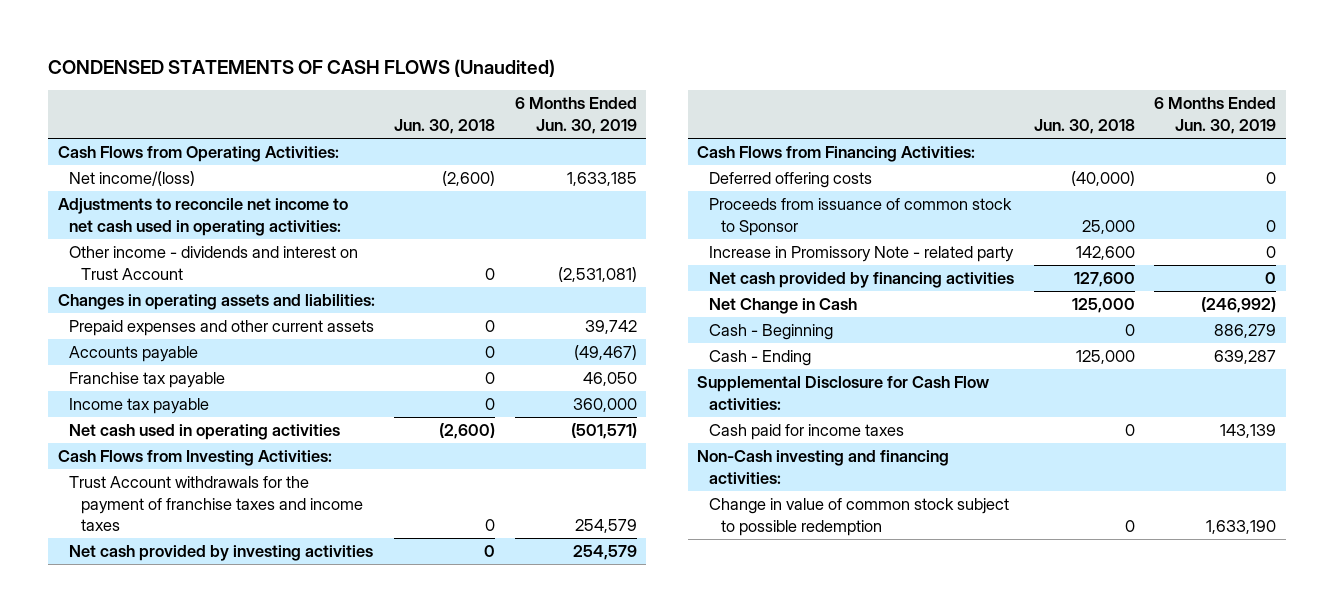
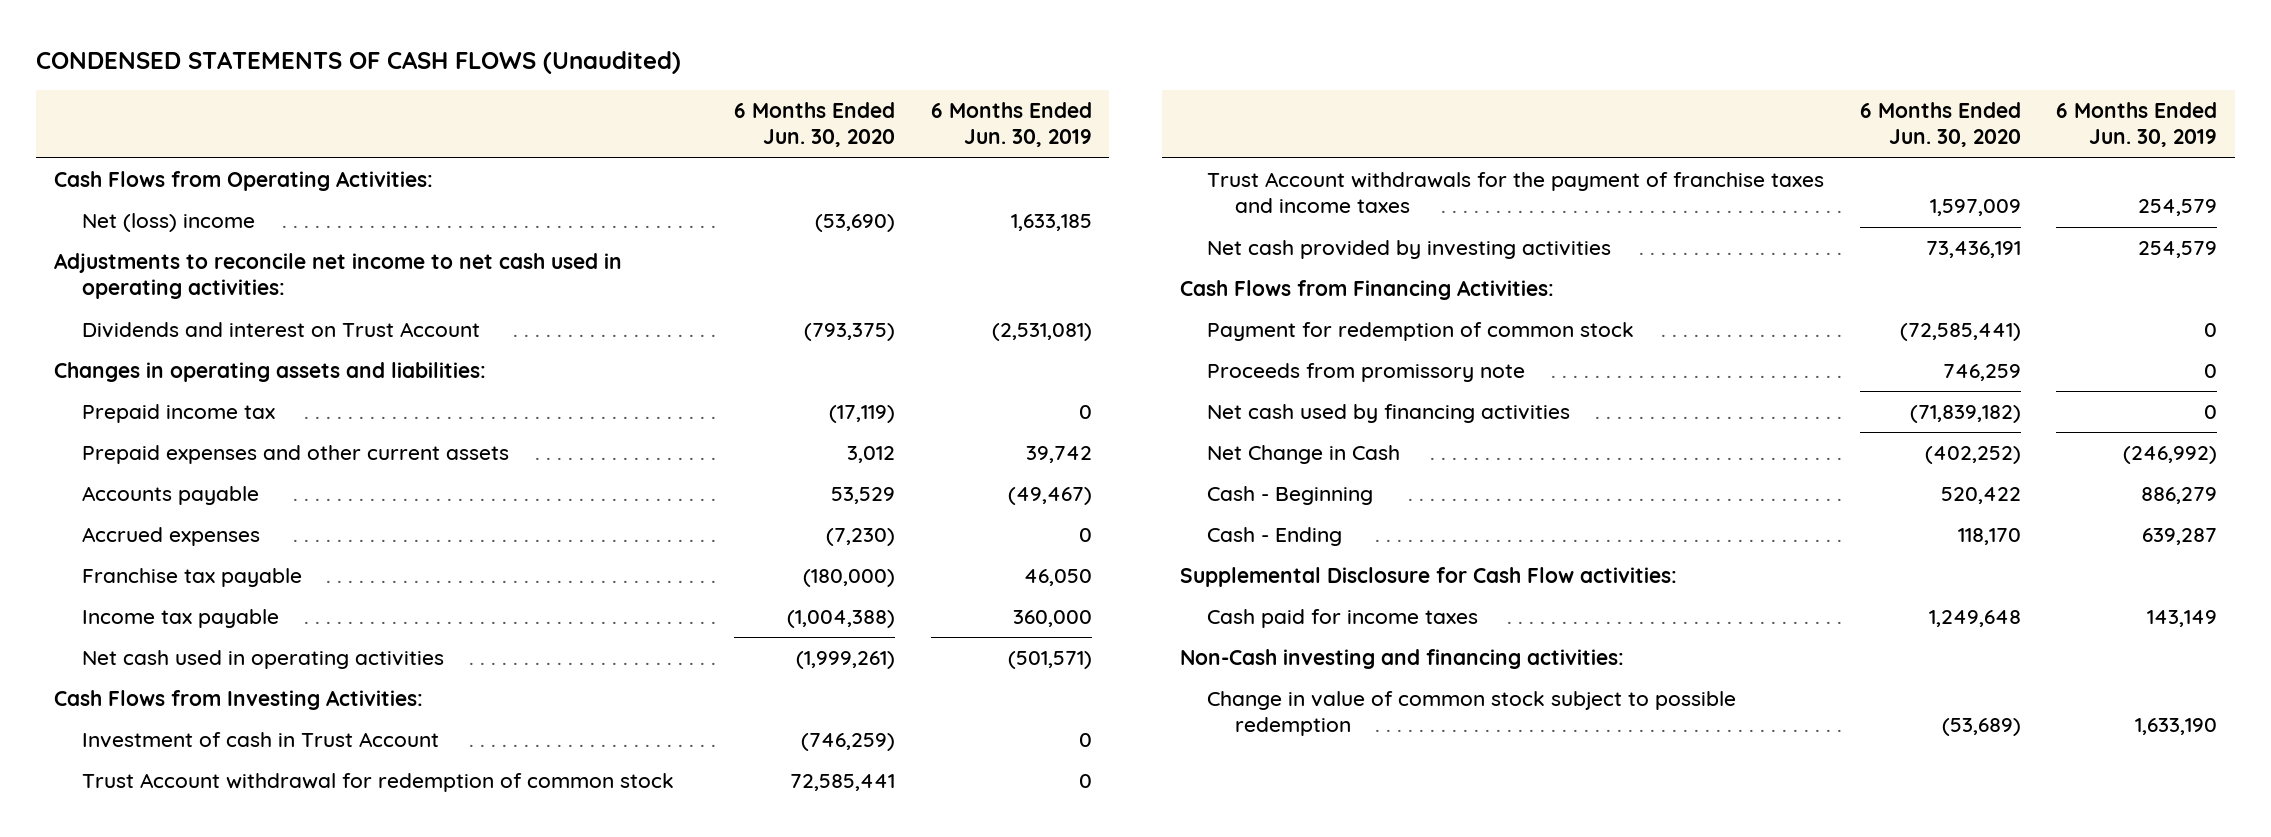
[394,118,496,134] Jun. 30, 2018 -> none
none -> [734,102,896,148] 6 Months Ended Jun. 30, 2020
[69,171,196,187] Net income/(loss) -> [81,213,255,233] Net (loss) income
[69,246,359,280] Other income - dividends and interest on Trust Account -> [81,322,480,339] Dividends and interest on Trust Account
none -> [81,404,275,424] Prepaid income tax
none -> [81,527,260,547] Accrued expenses
none -> [81,732,439,749] Investment of cash in Trust Account
none -> [81,773,674,793] Trust Account withdrawal for redemption of common stock
[709,172,873,189] Deferred offering costs -> none
[709,198,1013,236] Proceeds from issuance of common stock to Sponsor -> none
[709,246,1015,263] Increase in Promissory Note - related party -> none
none -> [1207,322,1635,342] Payment for redemption of common stock
none -> [1207,363,1526,383] Proceeds from promissory note
[709,272,1015,289] Net cash provided by financing activities -> [1207,404,1571,424] Net cash used by financing activities
[1220,424,1277,439] 143,139 -> [2147,610,2218,628] 143,149

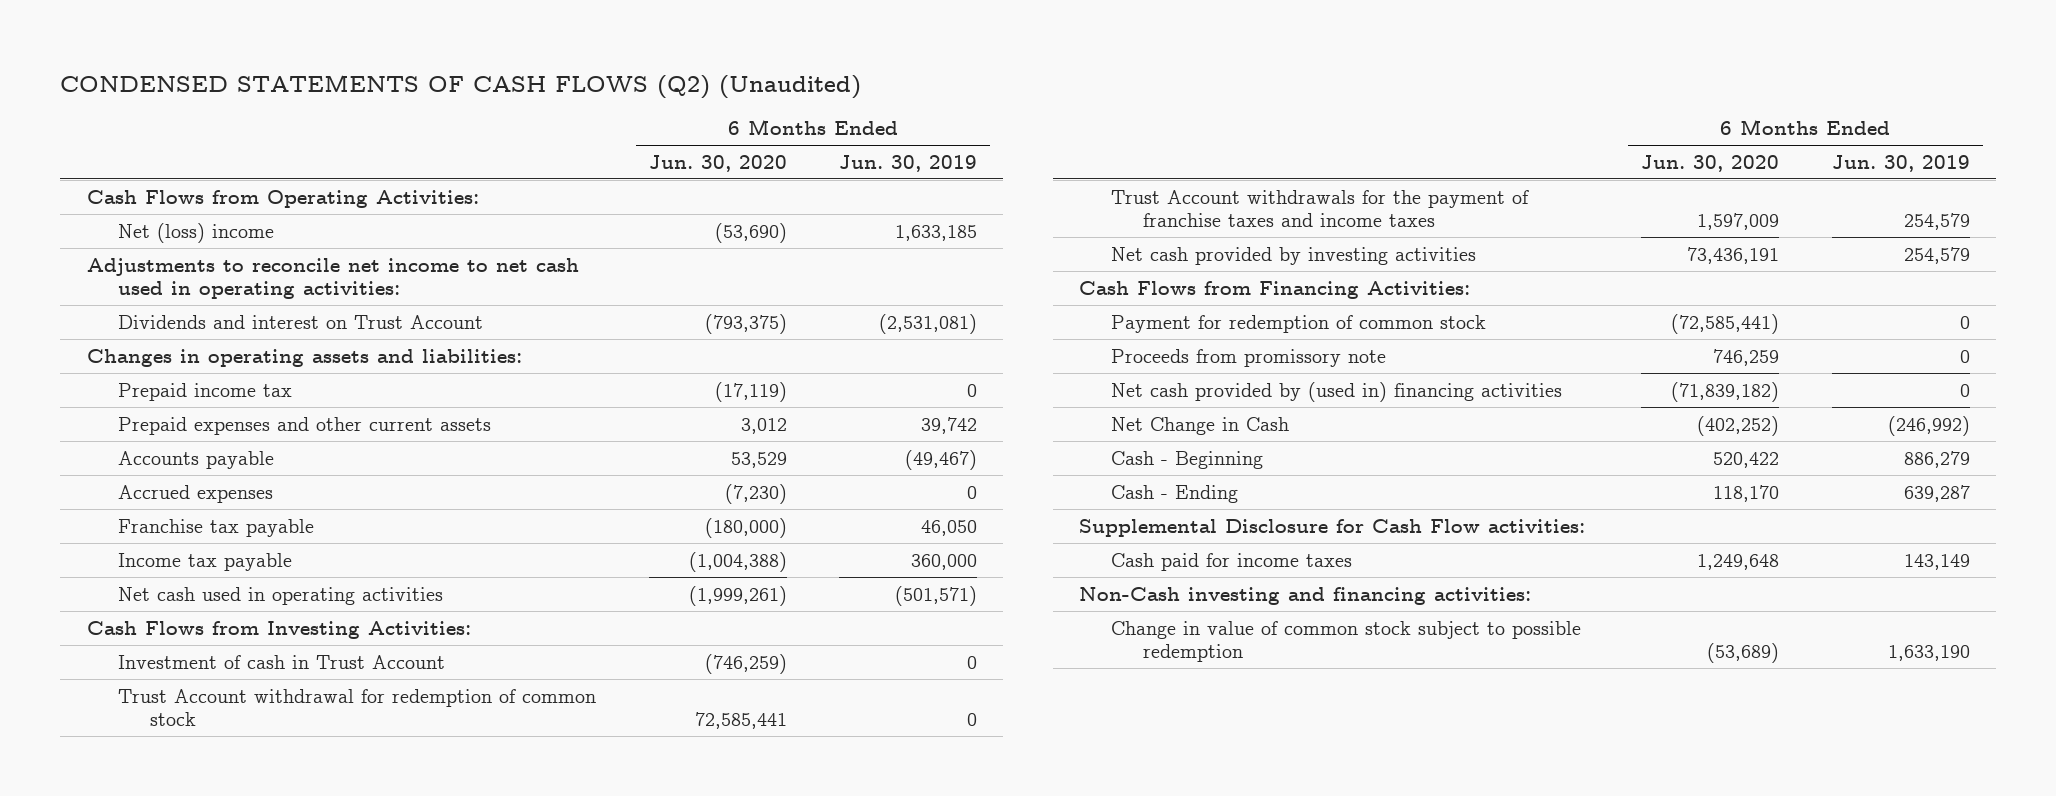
[36,50,682,74] CONDENSED STATEMENTS OF CASH FLOWS (Unaudited) -> [60,74,862,99] CONDENSED STATEMENTS OF CASH FLOWS (Q2) (Unaudited)
[1207,404,1571,424] Net cash used by financing activities -> [1111,381,1563,402] Net cash provided by (used in) financing activities

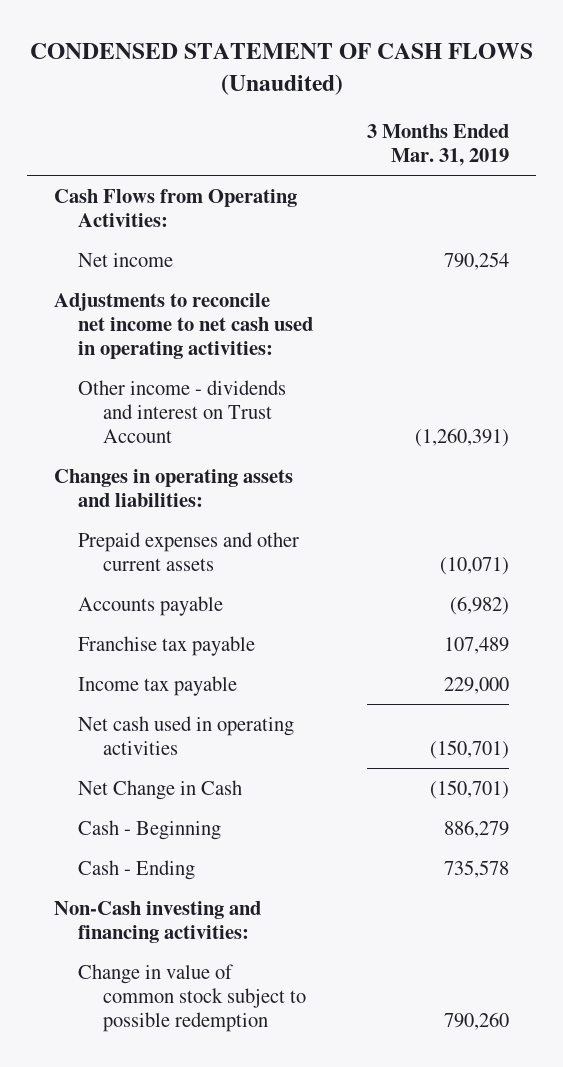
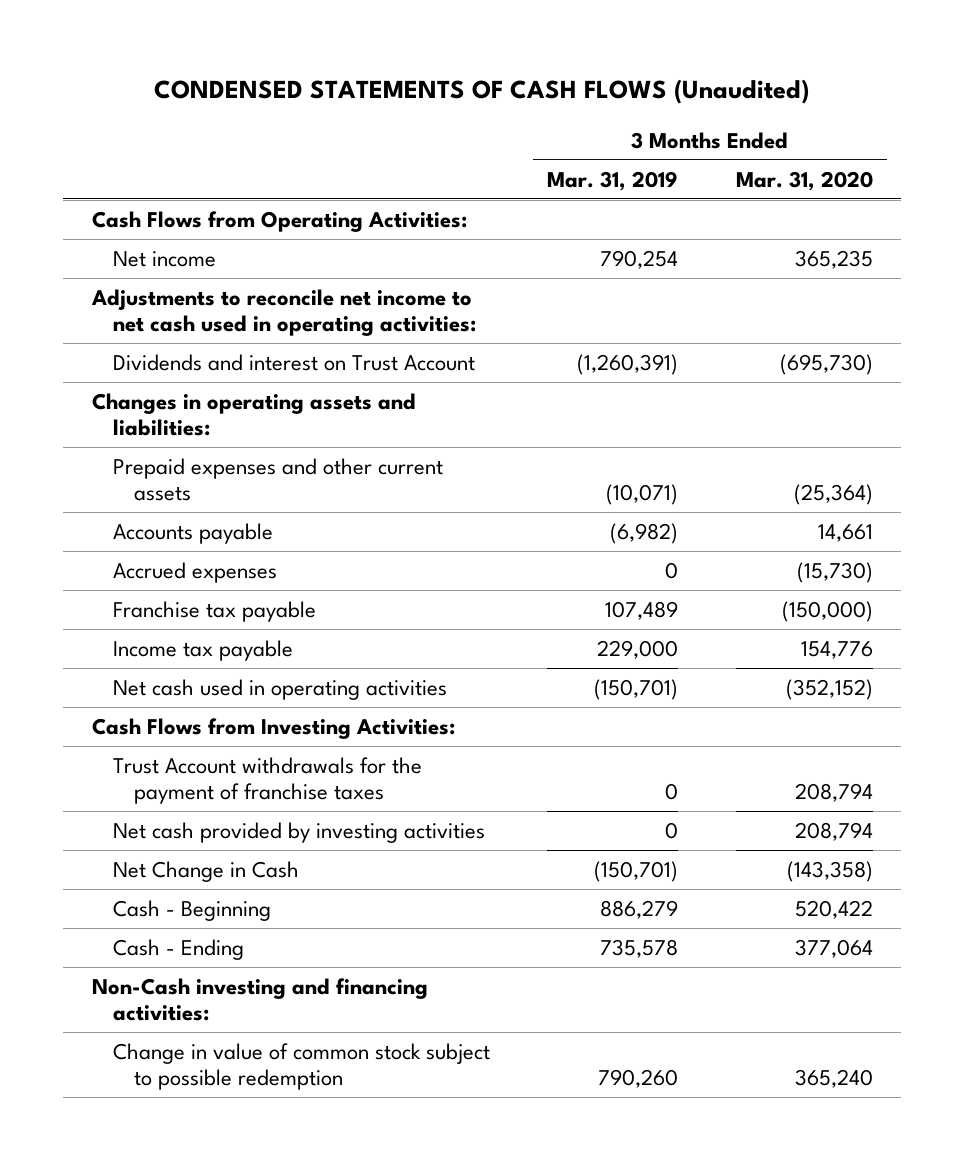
[29,42,533,95] CONDENSED STATEMENT OF CASH FLOWS (Unaudited) -> [154,79,810,105] CONDENSED STATEMENTS OF CASH FLOWS (Unaudited)
none -> [735,170,873,191] Mar. 31, 2020
[78,379,287,444] Other income - dividends and interest on Trust Account -> [113,353,476,371] Dividends and interest on Trust Account
none -> [113,561,278,583] Accrued expenses
none -> [91,717,455,739] Cash Flows from Investing Activities:
none -> [113,756,423,805] Trust Account withdrawals for the payment of franchise taxes
none -> [113,821,486,843] Net cash provided by investing activities

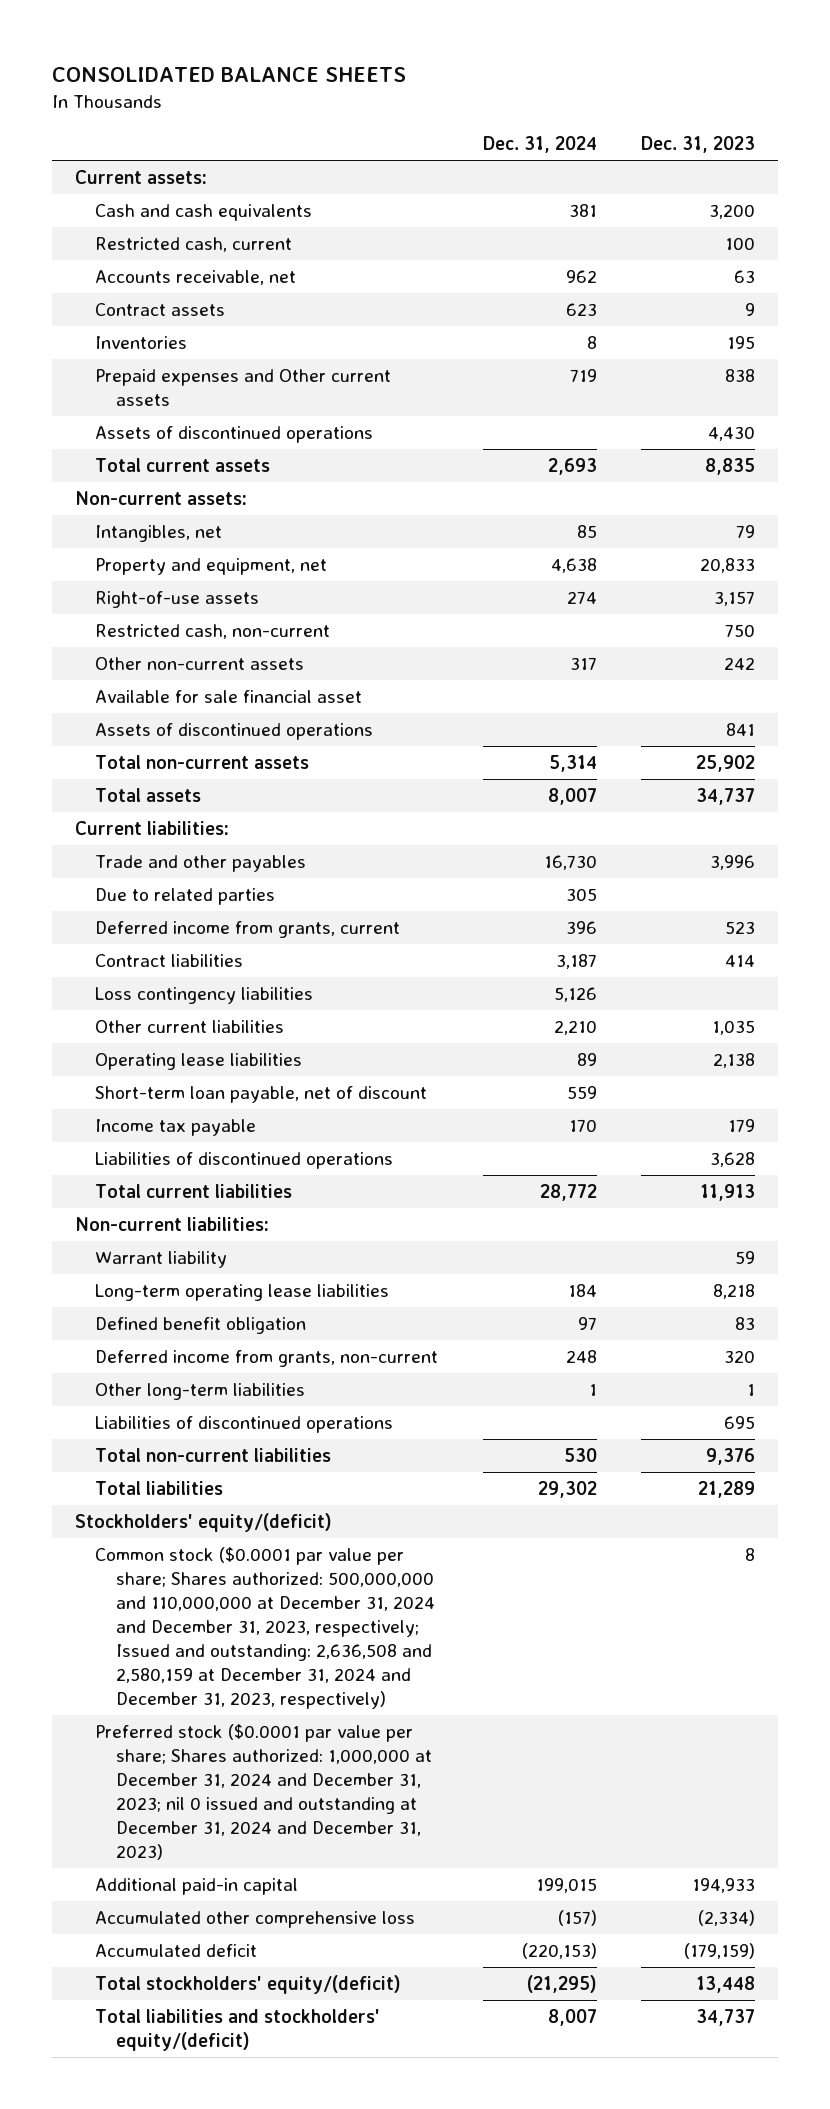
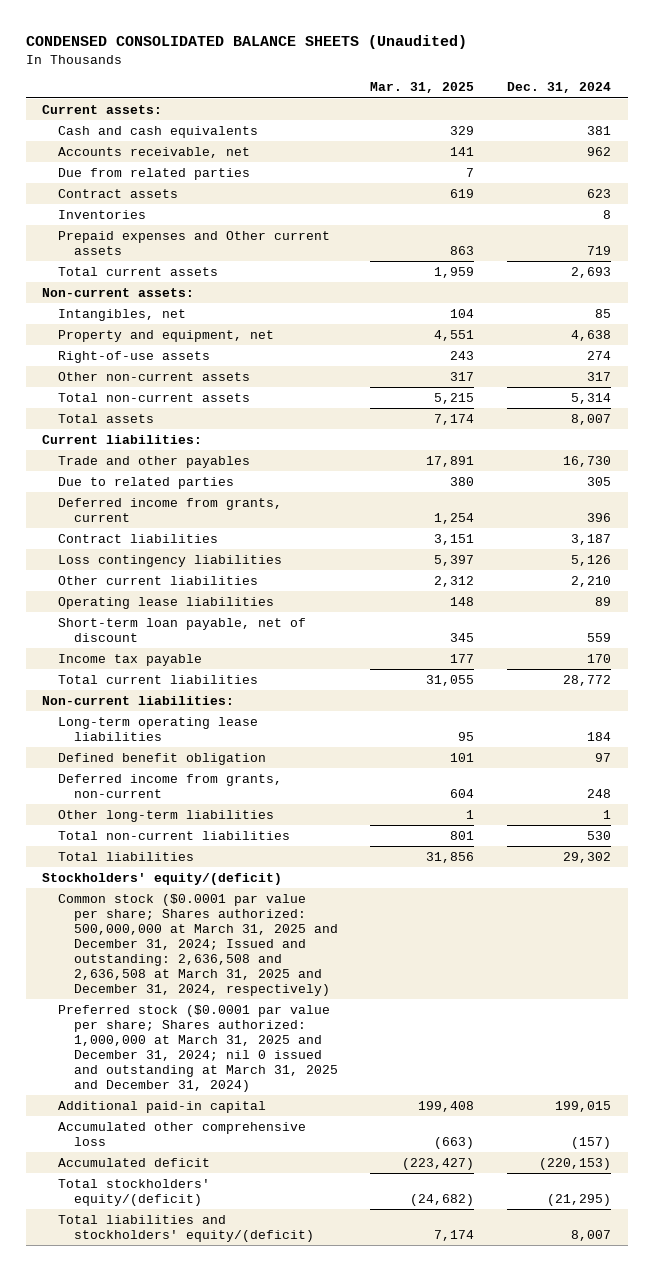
[52,66,407,82] CONSOLIDATED BALANCE SHEETS -> [25,35,467,50] CONDENSED CONSOLIDATED BALANCE SHEETS (Unaudited)
[641,135,756,153] Dec. 31, 2023 -> none
none -> [370,82,475,94] Mar. 31, 2025
[95,237,293,253] Restricted cash, current -> none
none -> [57,167,250,180] Due from related parties
[95,426,374,444] Assets of discontinued operations -> none
[95,624,331,640] Restricted cash, non-current -> none
[95,690,363,704] Available for sale financial asset -> none
[95,723,374,741] Assets of discontinued operations -> none
[95,1152,394,1170] Liabilities of discontinued operations -> none
[95,1251,228,1269] Warrant liability -> none
[95,1416,394,1434] Liabilities of discontinued operations -> none
[95,1547,436,1710] Common stock ($0.0001 par value per share; Shares authorized: 500,000,000 and 110,000,000 at December 31, 2024 and December 31, 2023, respectively; Issued and outstanding: 2,636,508 and 2,580,159 at December 31, 2024 and December 31, 2023, respectively) -> [57,893,338,997] Common stock ($0.0001 par value per share; Shares authorized: 500,000,000 at March 31, 2025 and December 31, 2024; Issued and outstanding: 2,636,508 and 2,636,508 at March 31, 2025 and December 31, 2024, respectively)
[95,1724,433,1861] Preferred stock ($0.0001 par value per share; Shares authorized: 1,000,000 at December 31, 2024 and December 31, 2023; nil 0 issued and outstanding at December 31, 2024 and December 31, 2023) -> [57,1004,338,1093] Preferred stock ($0.0001 par value per share; Shares authorized: 1,000,000 at March 31, 2025 and December 31, 2024; nil 0 issued and outstanding at March 31, 2025 and December 31, 2024)

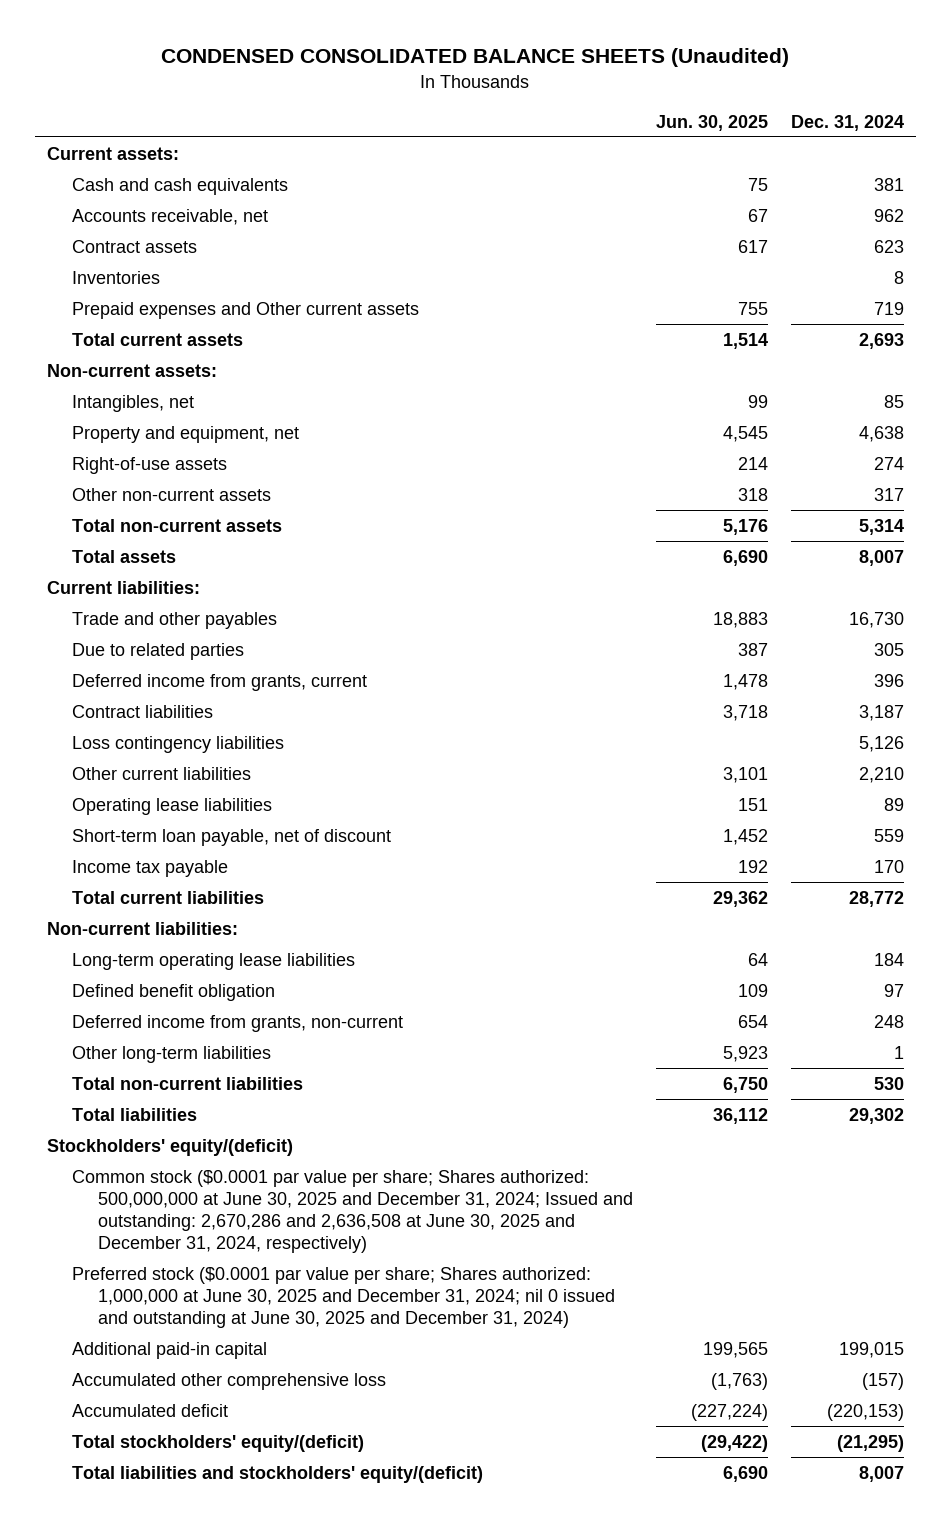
[370,82,475,94] Mar. 31, 2025 -> none
none -> [655,114,768,131] Jun. 30, 2025
[57,167,250,180] Due from related parties -> none
[57,893,338,997] Common stock ($0.0001 par value per share; Shares authorized: 500,000,000 at March 31, 2025 and December 31, 2024; Issued and outstanding: 2,636,508 and 2,636,508 at March 31, 2025 and December 31, 2024, respectively) -> [72,1169,633,1254] Common stock ($0.0001 par value per share; Shares authorized: 500,000,000 at June 30, 2025 and December 31, 2024; Issued and outstanding: 2,670,286 and 2,636,508 at June 30, 2025 and December 31, 2024, respectively)
[57,1004,338,1093] Preferred stock ($0.0001 par value per share; Shares authorized: 1,000,000 at March 31, 2025 and December 31, 2024; nil 0 issued and outstanding at March 31, 2025 and December 31, 2024) -> [72,1266,615,1329] Preferred stock ($0.0001 par value per share; Shares authorized: 1,000,000 at June 30, 2025 and December 31, 2024; nil 0 issued and outstanding at June 30, 2025 and December 31, 2024)

